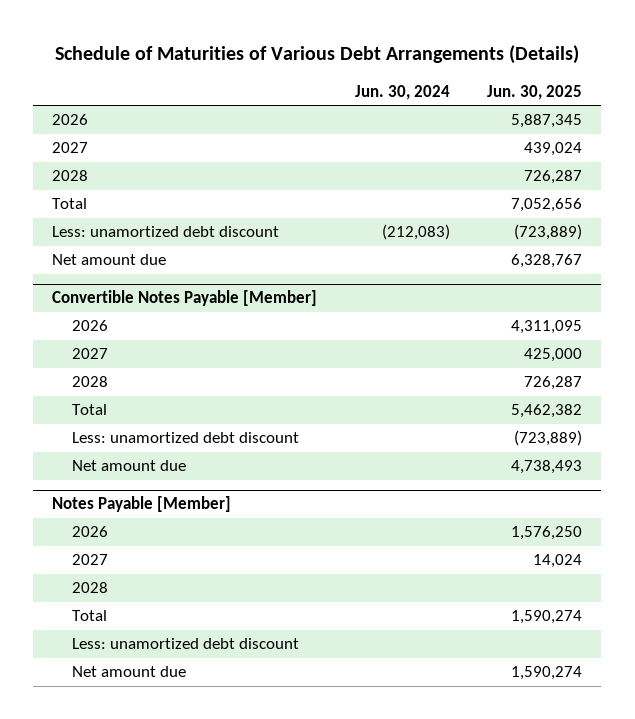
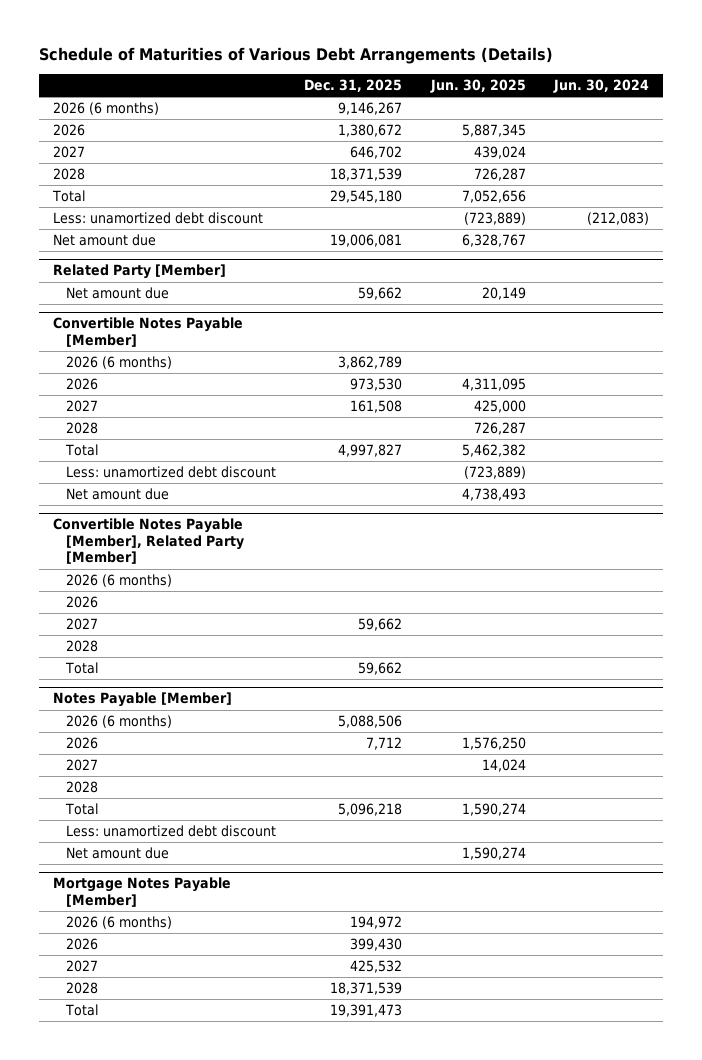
none -> [304,79,403,93] Dec. 31, 2025
none -> [53,102,160,116] 2026 (6 months)
none -> [53,264,227,280] Related Party [Member]
none -> [66,287,170,300] Net amount due
none -> [66,356,173,370] 2026 (6 months)
none -> [53,518,245,565] Convertible Notes Payable [Member], Related Party [Member]
none -> [66,574,173,588] 2026 (6 months)
none -> [66,596,99,609] 2026
none -> [66,618,99,631] 2027
none -> [66,640,99,653] 2028
none -> [65,662,100,675] Total
none -> [66,715,173,729] 2026 (6 months)
none -> [53,877,232,907] Mortgage Notes Payable [Member]
none -> [66,916,173,930] 2026 (6 months)
none -> [66,938,99,951] 2026
none -> [66,960,99,973] 2027
none -> [66,982,99,995] 2028
none -> [65,1004,100,1017] Total

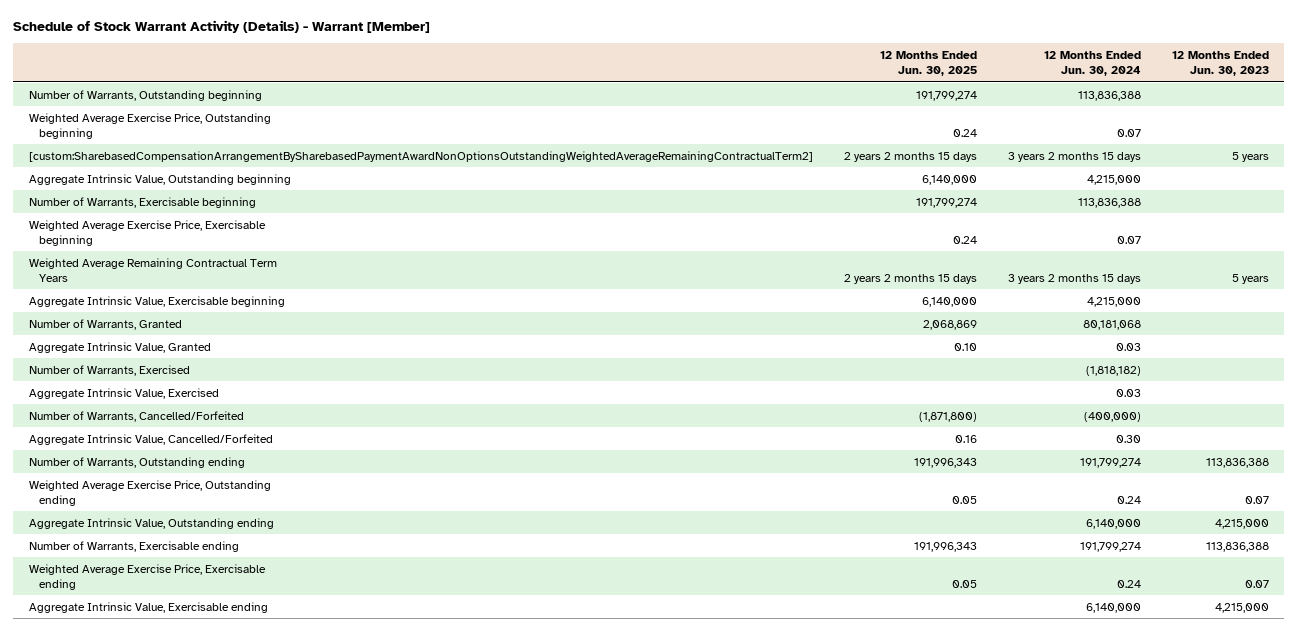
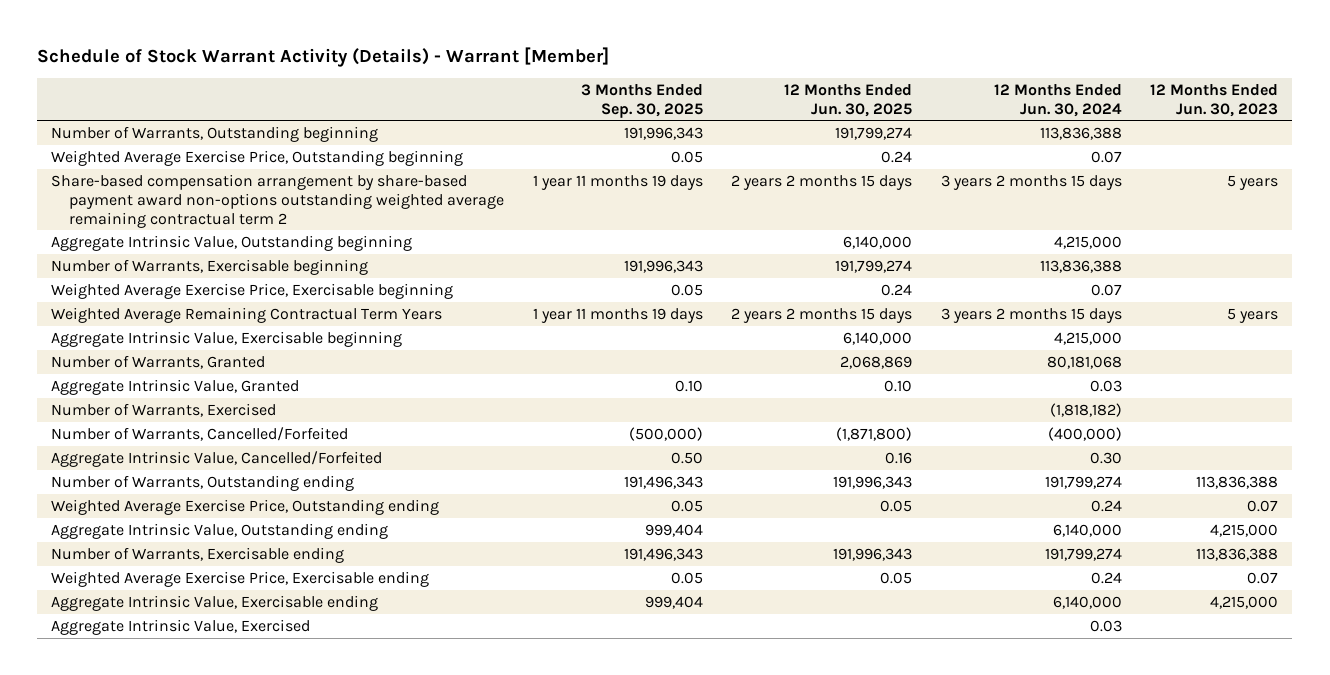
none -> [580,83,703,118] 3 Months Ended Sep. 30, 2025
[28,150,813,162] [custom:SharebasedCompensationArrangementBySharebasedPaymentAwardNonOptionsOutstandingWeightedAverageRemainingContractualTerm2] -> [51,173,505,228] Share-based compensation arrangement by share-based payment award non-options outstanding weighted average remaining contractual term 2
[28,387,219,399] Aggregate Intrinsic Value, Exercised -> [51,618,311,635] Aggregate Intrinsic Value, Exercised

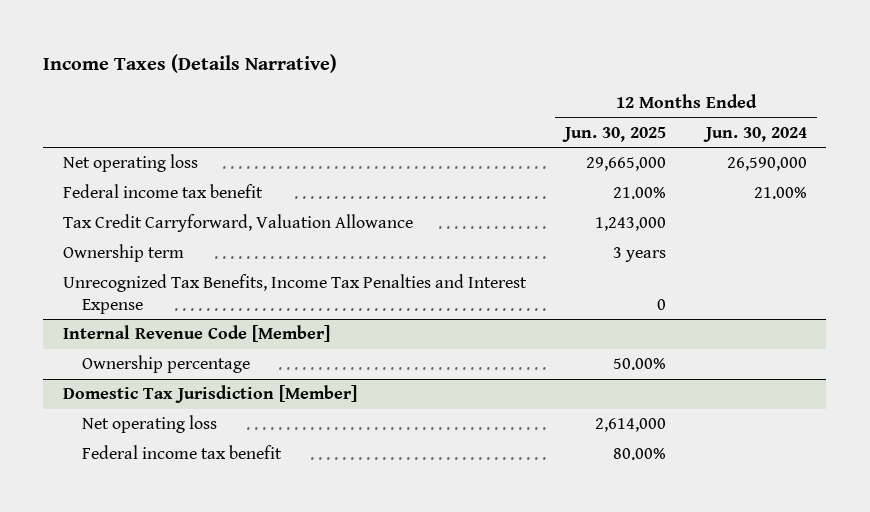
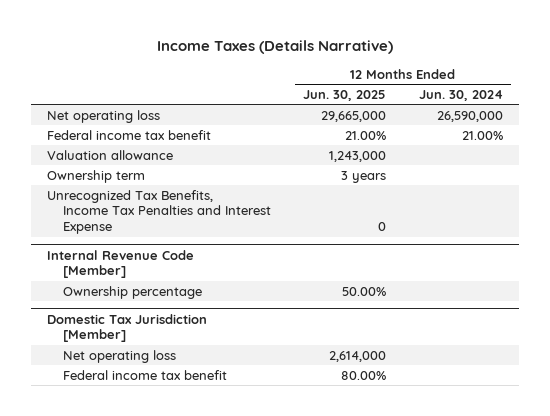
[62,214,413,233] Tax Credit Carryforward, Valuation Allowance -> [47,149,174,160] Valuation allowance

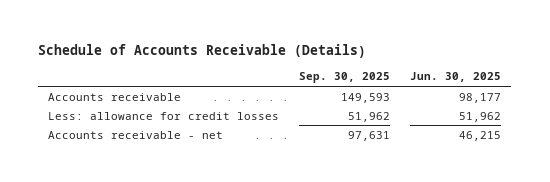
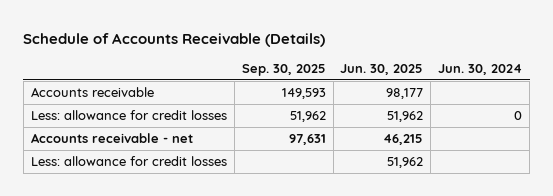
none -> [438,64,523,76] Jun. 30, 2024
none -> [30,156,227,167] Less: allowance for credit losses

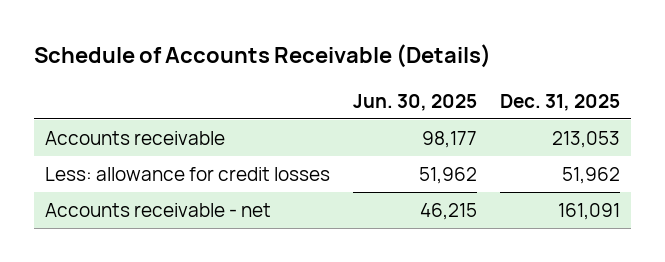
[241,64,326,77] Sep. 30, 2025 -> none
[438,64,523,76] Jun. 30, 2024 -> none
none -> [499,93,620,111] Dec. 31, 2025
[30,156,227,167] Less: allowance for credit losses -> none

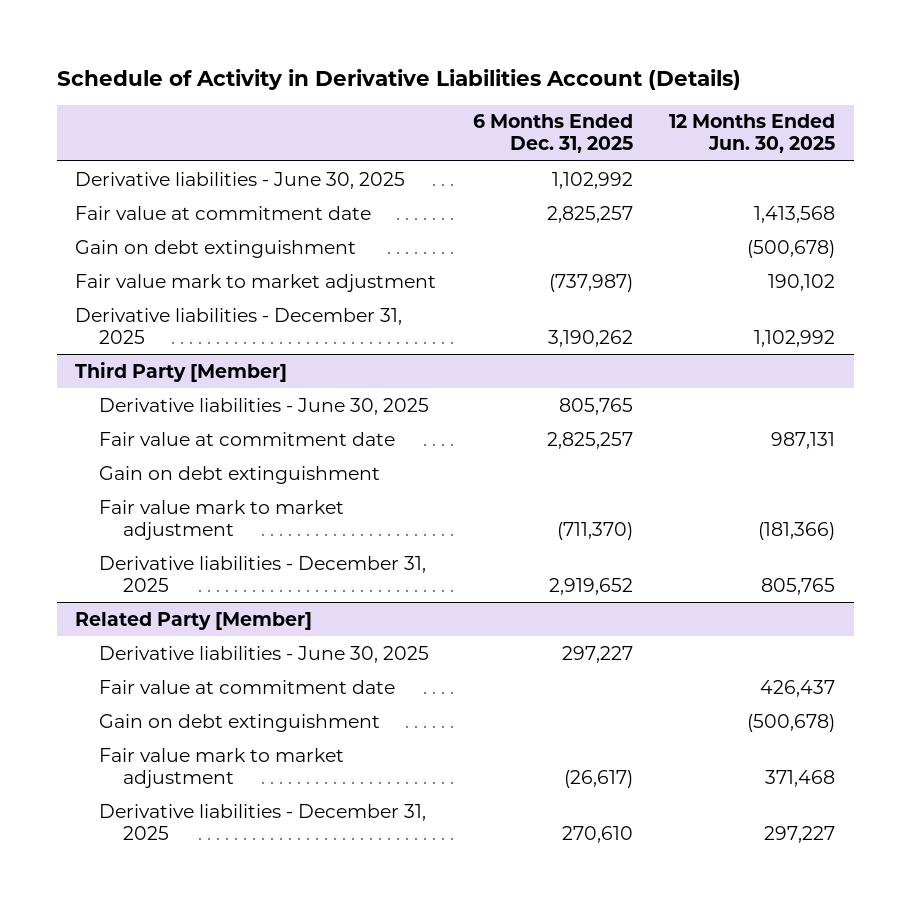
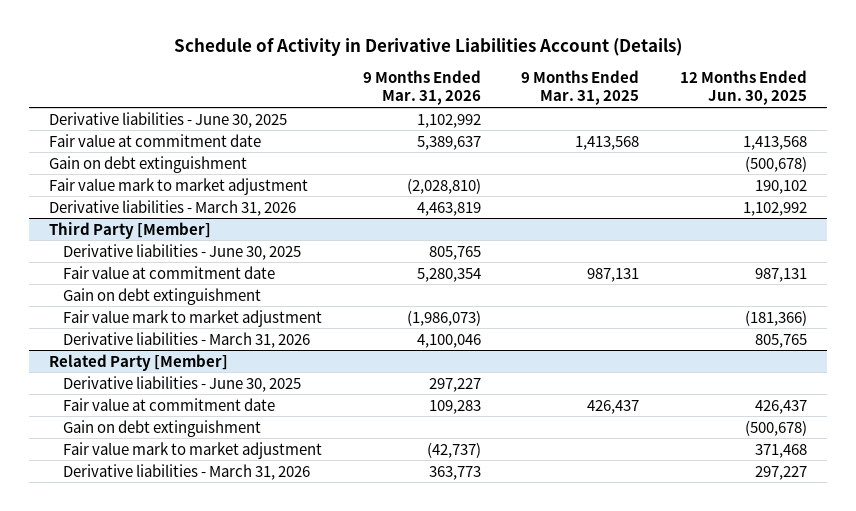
[472,114,633,154] 6 Months Ended Dec. 31, 2025 -> none
none -> [362,70,481,106] 9 Months Ended Mar. 31, 2026
none -> [521,70,640,106] 9 Months Ended Mar. 31, 2025
[75,307,403,344] Derivative liabilities - December 31, 2025 -> [48,199,296,216] Derivative liabilities - March 31, 2026
[99,555,427,592] Derivative liabilities - December 31, 2025 -> [62,331,310,348] Derivative liabilities - March 31, 2026
[99,803,427,840] Derivative liabilities - December 31, 2025 -> [62,463,310,480] Derivative liabilities - March 31, 2026

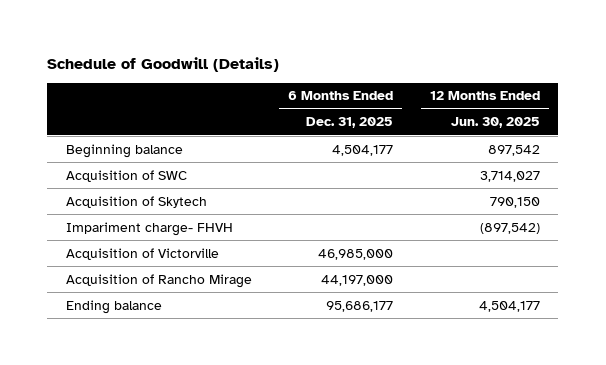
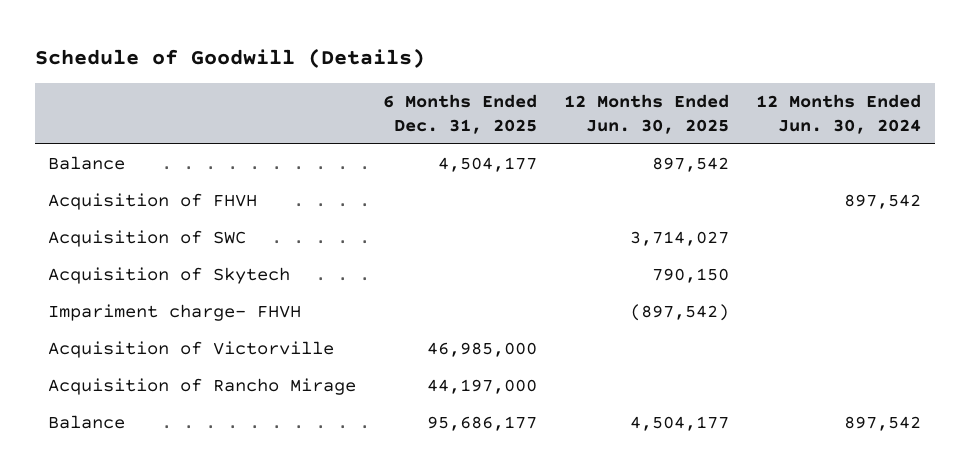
none -> [756,94,922,135] 12 Months Ended Jun. 30, 2024
[65,143,183,158] Beginning balance -> [48,155,126,170] Balance
none -> [48,192,258,210] Acquisition of FHVH
[65,299,162,314] Ending balance -> [48,414,126,429] Balance

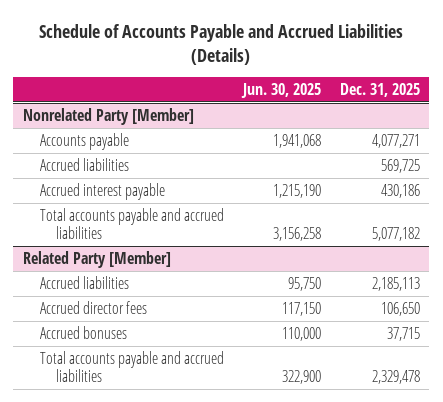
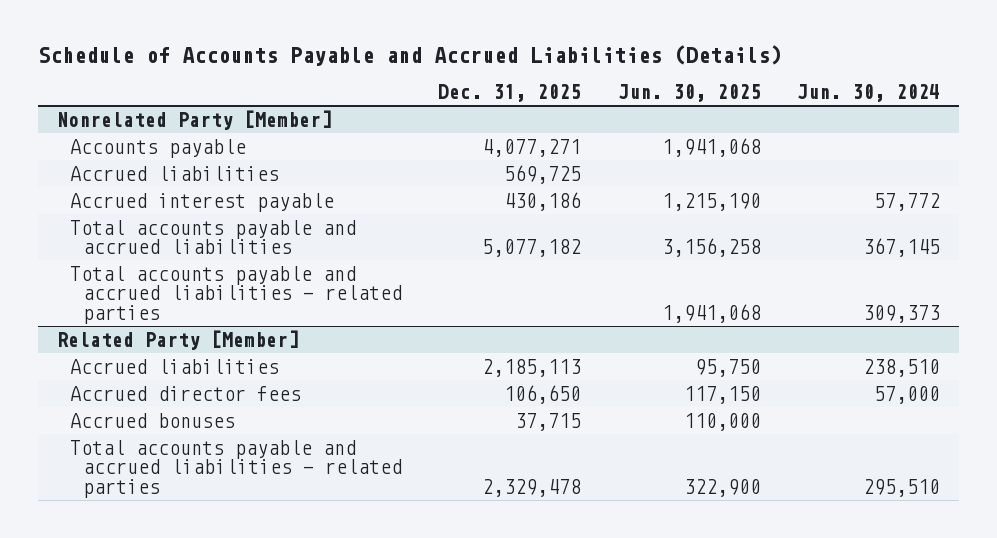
none -> [797,84,941,103] Jun. 30, 2024
none -> [69,265,403,324] Total accounts payable and accrued liabilities - related parties
[39,350,224,383] Total accounts payable and accrued liabilities -> [69,439,403,498] Total accounts payable and accrued liabilities - related parties

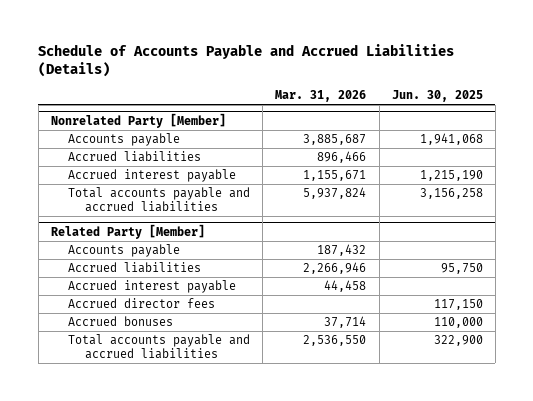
[438,84,582,103] Dec. 31, 2025 -> none
[797,84,941,103] Jun. 30, 2024 -> none
none -> [275,90,367,103] Mar. 31, 2026
[69,265,403,324] Total accounts payable and accrued liabilities - related parties -> none
none -> [67,244,180,258] Accounts payable
none -> [67,280,236,294] Accrued interest payable
[69,439,403,498] Total accounts payable and accrued liabilities - related parties -> [67,334,250,359] Total accounts payable and accrued liabilities

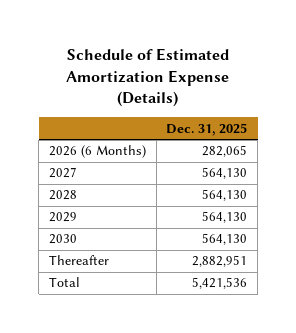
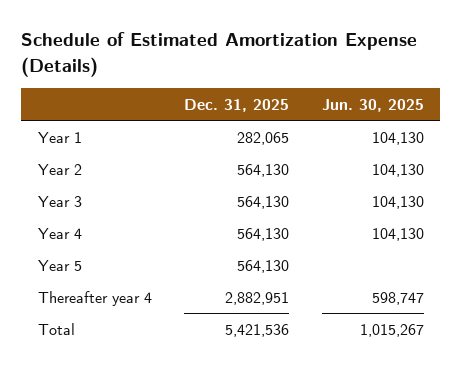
none -> [321,98,424,112] Jun. 30, 2025
[48,145,146,159] 2026 (6 Months) -> [37,131,82,143] Year 1
[48,167,77,179] 2027 -> [37,163,82,175] Year 2
[48,190,77,201] 2028 -> [37,195,82,207] Year 3
[48,212,77,223] 2029 -> [37,227,82,239] Year 4
[48,234,77,245] 2030 -> [37,259,82,271] Year 5
[48,255,109,266] Thereafter -> [37,290,152,306] Thereafter year 4

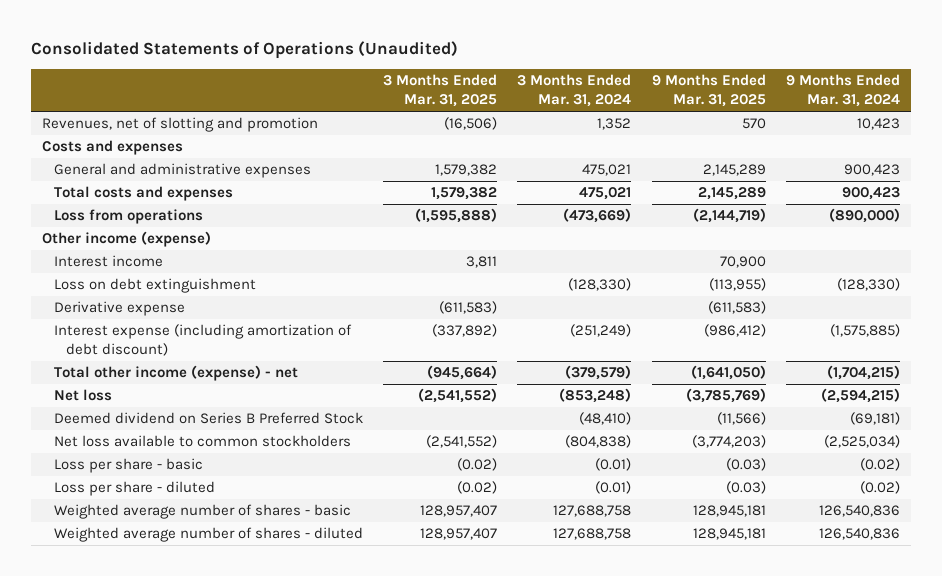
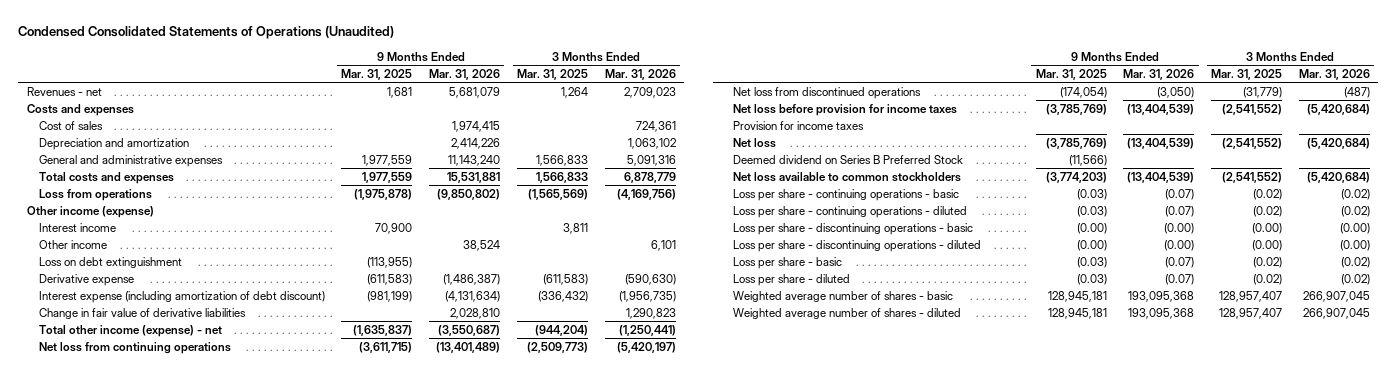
[31,41,459,60] Consolidated Statements of Operations (Unaudited) -> [18,26,395,40] Condensed Consolidated Statements of Operations (Unaudited)
[517,74,632,108] 3 Months Ended Mar. 31, 2024 -> none
[786,74,901,108] 9 Months Ended Mar. 31, 2024 -> none
none -> [429,68,501,80] Mar. 31, 2026
none -> [604,68,676,80] Mar. 31, 2026
[41,117,318,133] Revenues, net of slotting and promotion -> [26,86,102,96] Revenues - net
[444,117,498,131] (16,506) -> [560,86,588,98] 1,264
[741,118,766,130] 570 -> [387,86,413,98] 1,681
none -> [38,120,103,130] Cost of sales
none -> [38,137,189,150] Depreciation and amortization
[435,164,498,177] 1,579,382 -> [535,154,588,166] 1,566,833
[702,164,766,177] 2,145,289 -> [362,154,413,166] 1,977,559
[431,187,498,201] 1,579,382 -> [535,171,588,183] 1,566,833
[697,187,766,201] 2,145,289 -> [362,171,413,183] 1,977,559
[415,208,498,224] (1,595,888) -> [527,188,588,200] (1,565,569)
[692,208,766,224] (2,144,719) -> [354,188,413,200] (1,975,878)
none -> [38,239,107,249] Other income
[432,324,498,338] (337,892) -> [537,290,588,302] (336,432)
[703,324,766,338] (986,412) -> [367,290,413,302] (981,199)
none -> [38,307,246,319] Change in fair value of derivative liabilities
[427,365,498,381] (945,664) -> [534,324,588,336] (944,204)
[690,365,766,381] (1,641,050) -> [353,324,413,336] (1,635,837)
none -> [38,341,231,354] Net loss from continuing operations
none -> [732,86,921,99] Net loss from discontinued operations
none -> [732,103,957,116] Net loss before provision for income taxes
none -> [732,120,864,130] Provision for income taxes
none -> [732,188,959,201] Loss per share - continuing operations - basic
none -> [732,205,967,218] Loss per share - continuing operations - diluted
none -> [732,222,973,235] Loss per share - discontinuing operations - basic
none -> [732,239,981,252] Loss per share - discontinuing operations - diluted

